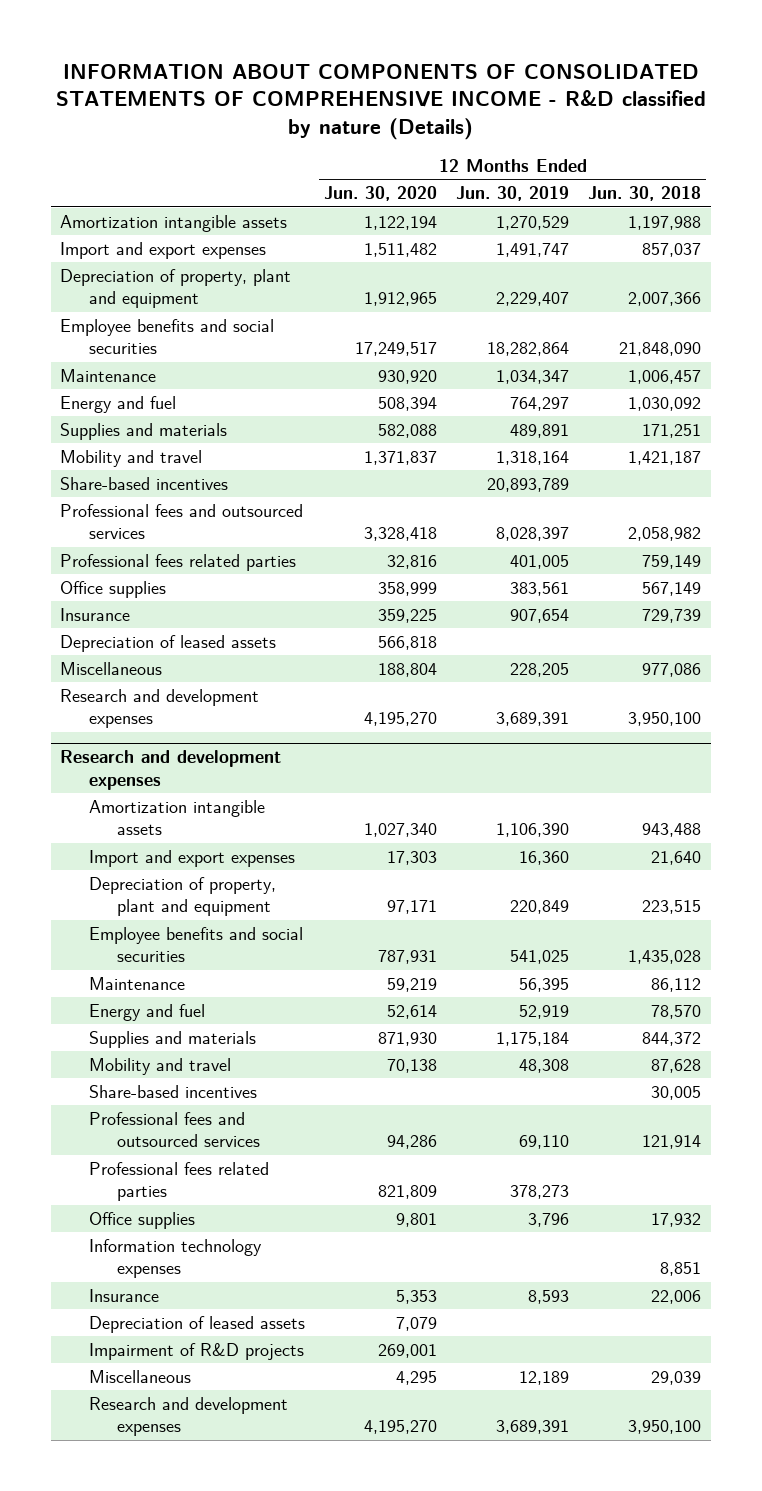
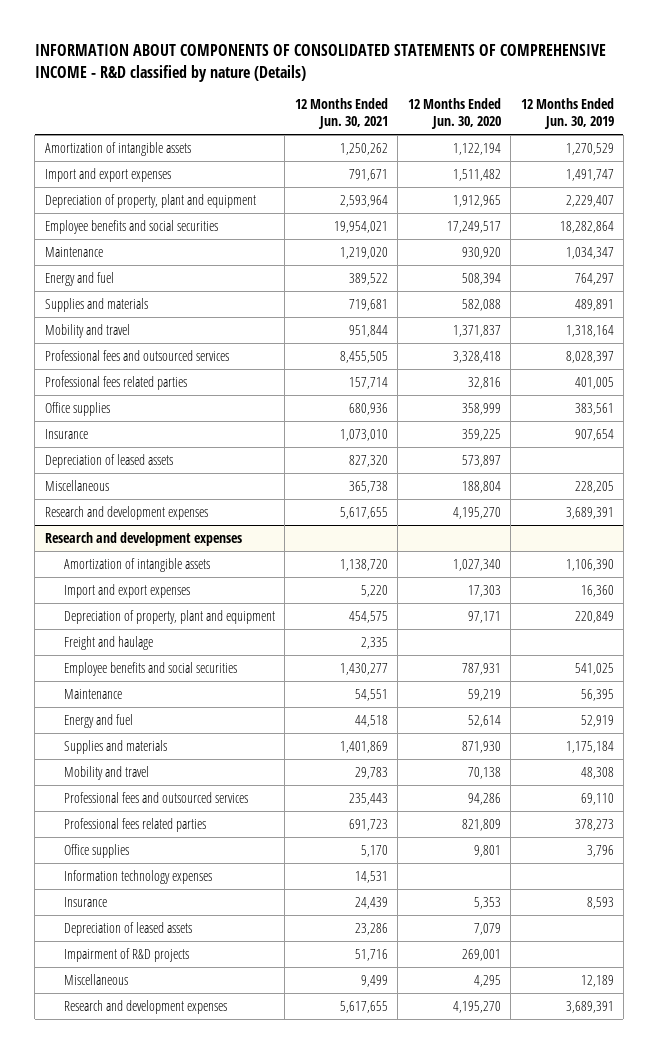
[588,186,702,202] Jun. 30, 2018 -> none
none -> [294,98,388,129] 12 Months Ended Jun. 30, 2021
[60,214,288,232] Amortization intangible assets -> [44,142,191,157] Amortization of intangible assets
[60,476,229,490] Share-based incentives -> none
[377,635,437,650] 566,818 -> [461,455,501,468] 573,897
[88,799,265,836] Amortization intangible assets -> [63,558,210,573] Amortization of intangible assets
none -> [63,636,153,651] Freight and haulage
[88,1084,257,1098] Share-based incentives -> none

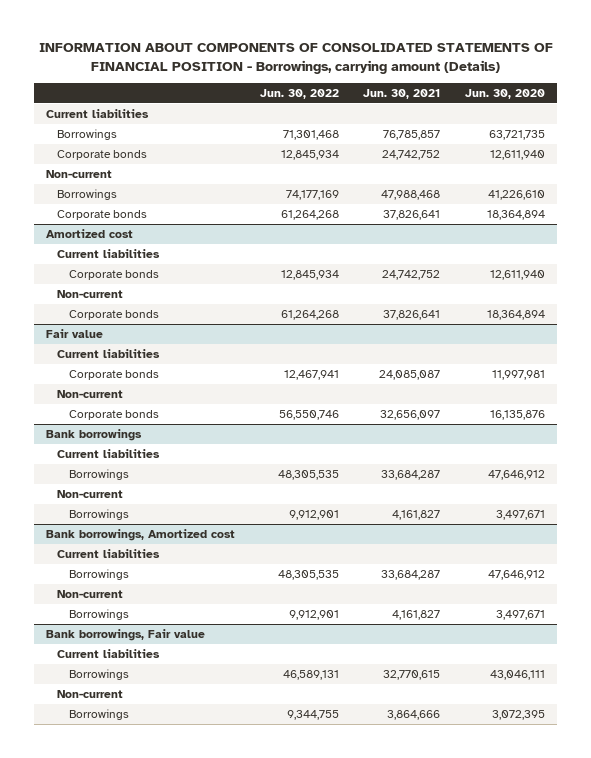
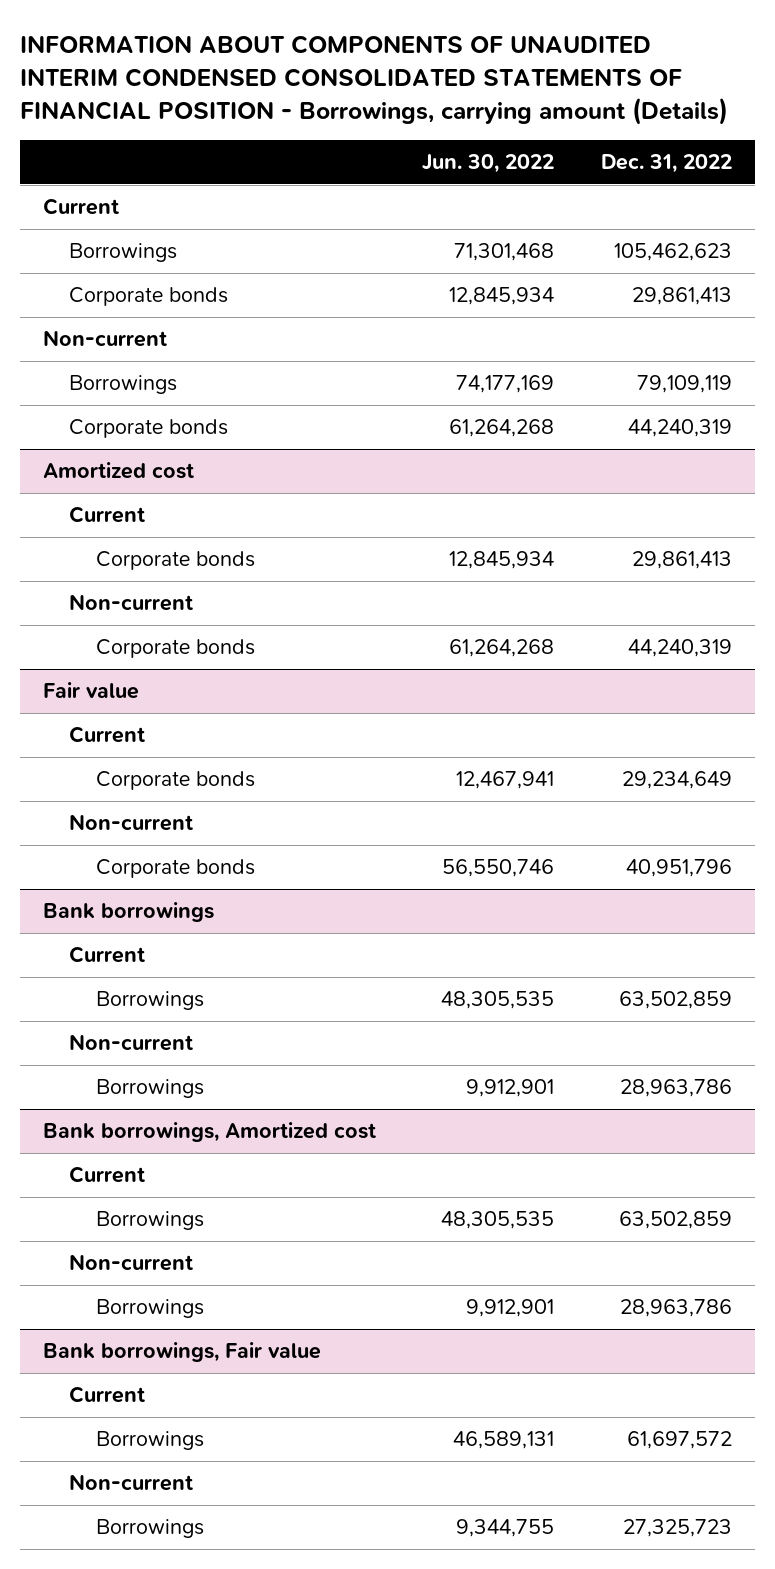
[38,43,553,74] INFORMATION ABOUT COMPONENTS OF CONSOLIDATED STATEMENTS OF FINANCIAL POSITION - Borrowings, carrying amount (Details) -> [19,34,728,125] INFORMATION ABOUT COMPONENTS OF UNAUDITED INTERIM CONDENSED CONSOLIDATED STATEMENTS OF FINANCIAL POSITION - Borrowings, carrying amount (Details)
[363,88,441,99] Jun. 30, 2021 -> none
[465,88,546,99] Jun. 30, 2020 -> none
none -> [600,154,732,174] Dec. 31, 2022
[46,109,150,119] Current liabilities -> [42,198,119,216] Current
[57,249,161,259] Current liabilities -> [69,506,146,524] Current
[57,349,161,359] Current liabilities -> [69,726,146,744] Current
[57,449,161,459] Current liabilities -> [69,946,146,964] Current
[57,549,161,559] Current liabilities -> [69,1166,146,1184] Current
[57,649,161,659] Current liabilities -> [69,1386,146,1404] Current

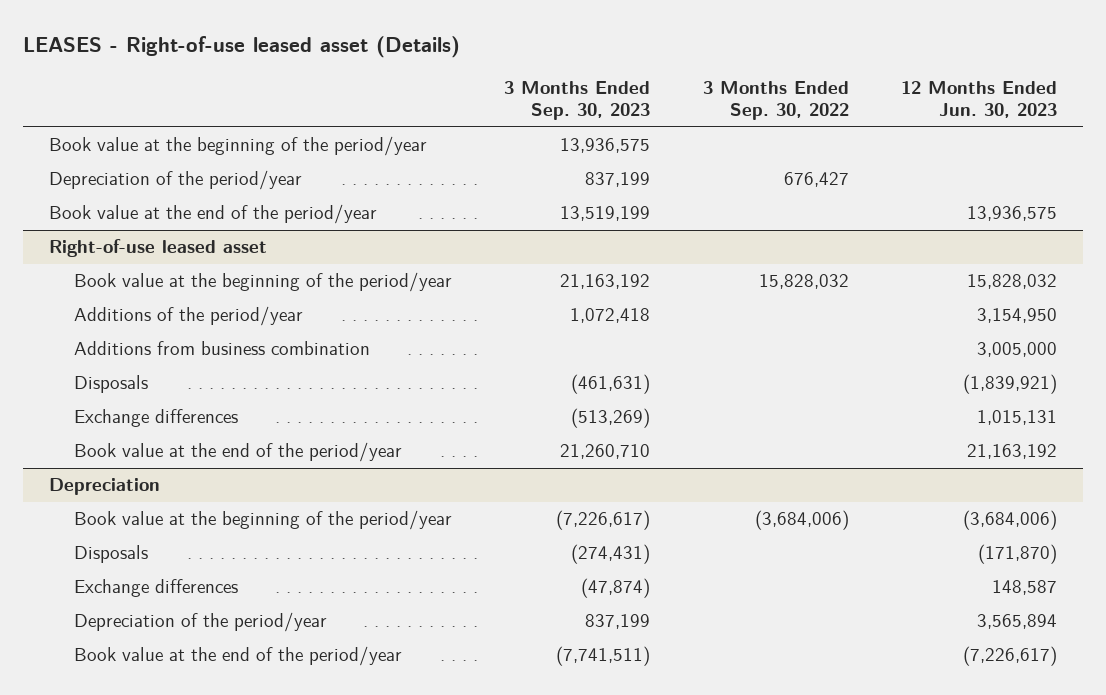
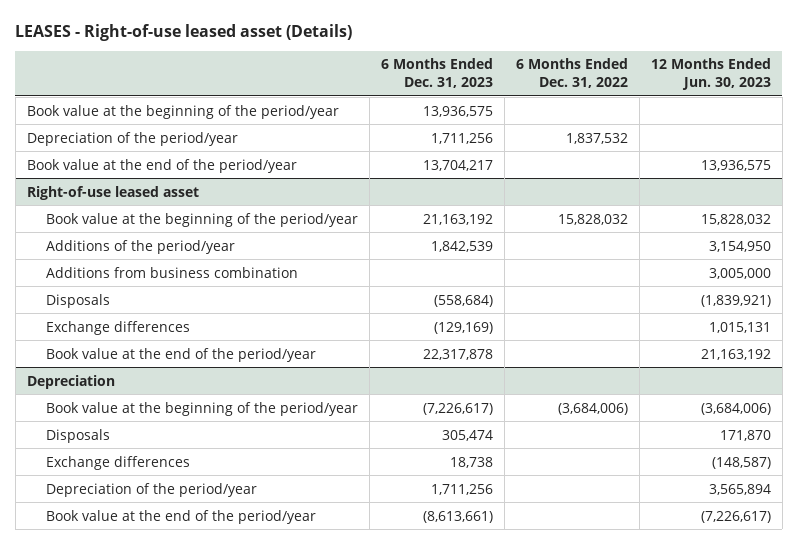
[504,80,651,121] 3 Months Ended Sep. 30, 2023 -> none
[702,80,849,121] 3 Months Ended Sep. 30, 2022 -> none
none -> [380,58,493,88] 6 Months Ended Dec. 31, 2023
none -> [515,58,628,88] 6 Months Ended Dec. 31, 2022
[977,544,1057,565] (171,870) -> [719,429,771,441] 171,870
[991,580,1057,596] 148,587 -> [711,456,771,469] (148,587)

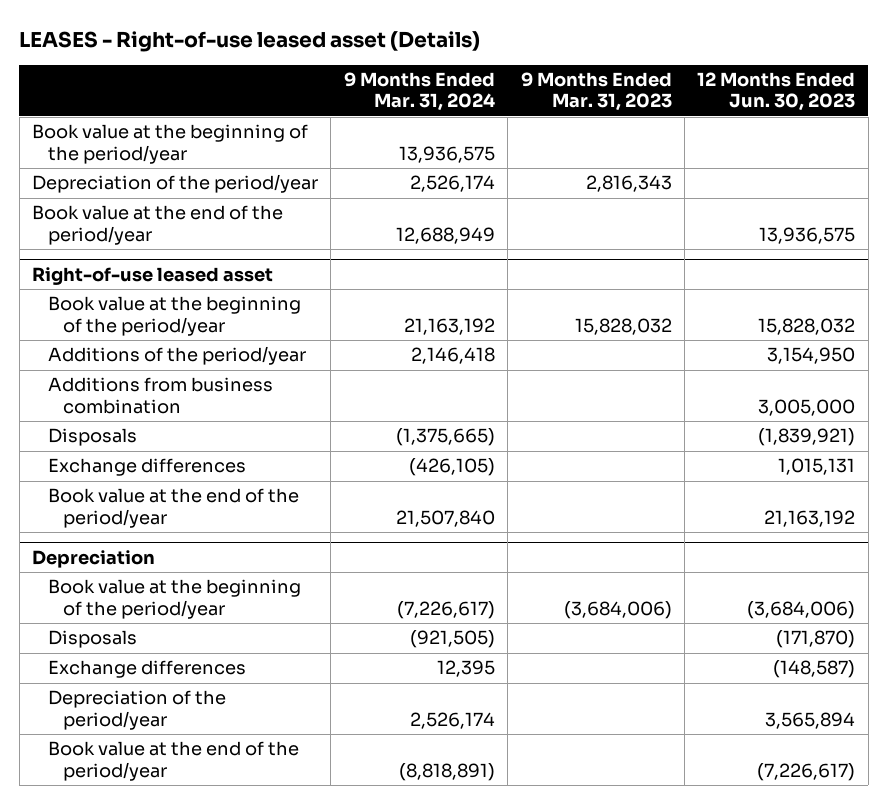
[380,58,493,88] 6 Months Ended Dec. 31, 2023 -> none
[515,58,628,88] 6 Months Ended Dec. 31, 2022 -> none
none -> [343,72,495,112] 9 Months Ended Mar. 31, 2024
none -> [520,72,672,112] 9 Months Ended Mar. 31, 2023
[719,429,771,441] 171,870 -> [776,630,856,649] (171,870)

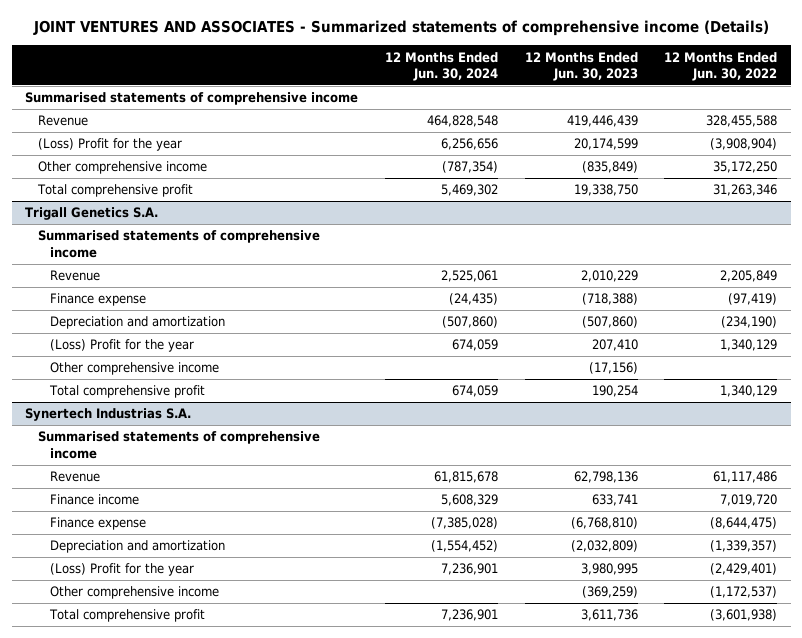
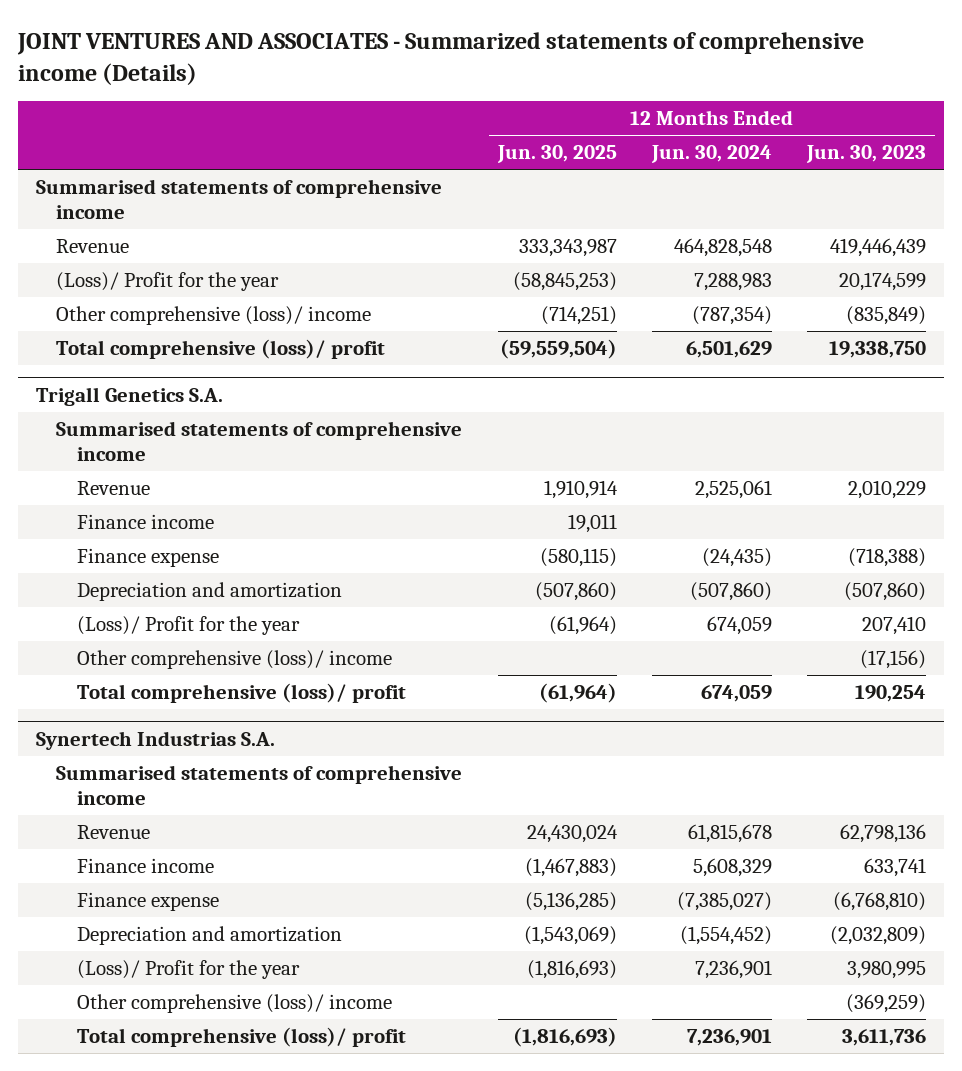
[664,51,778,81] 12 Months Ended Jun. 30, 2022 -> none
none -> [496,145,617,164] Jun. 30, 2025
[37,138,182,152] (Loss) Profit for the year -> [56,271,280,291] (Loss)/ Profit for the year
[440,138,498,151] 6,256,656 -> [694,272,773,291] 7,288,983
[37,161,207,175] Other comprehensive income -> [56,305,372,325] Other comprehensive (loss)/ income
[36,184,193,198] Total comprehensive profit -> [56,338,386,359] Total comprehensive (loss)/ profit
[440,184,498,197] 5,469,302 -> [686,340,773,358] 6,501,629
none -> [77,513,215,529] Finance income
[50,339,195,353] (Loss) Profit for the year -> [77,615,301,635] (Loss)/ Profit for the year
[50,362,220,376] Other comprehensive income -> [77,649,393,669] Other comprehensive (loss)/ income
[49,385,206,399] Total comprehensive profit -> [77,682,407,703] Total comprehensive (loss)/ profit
[430,517,498,530] (7,385,028) -> [677,891,773,911] (7,385,027)
[50,563,195,577] (Loss) Profit for the year -> [77,959,301,979] (Loss)/ Profit for the year
[50,586,220,600] Other comprehensive income -> [77,993,393,1013] Other comprehensive (loss)/ income
[49,609,206,623] Total comprehensive profit -> [77,1026,407,1047] Total comprehensive (loss)/ profit

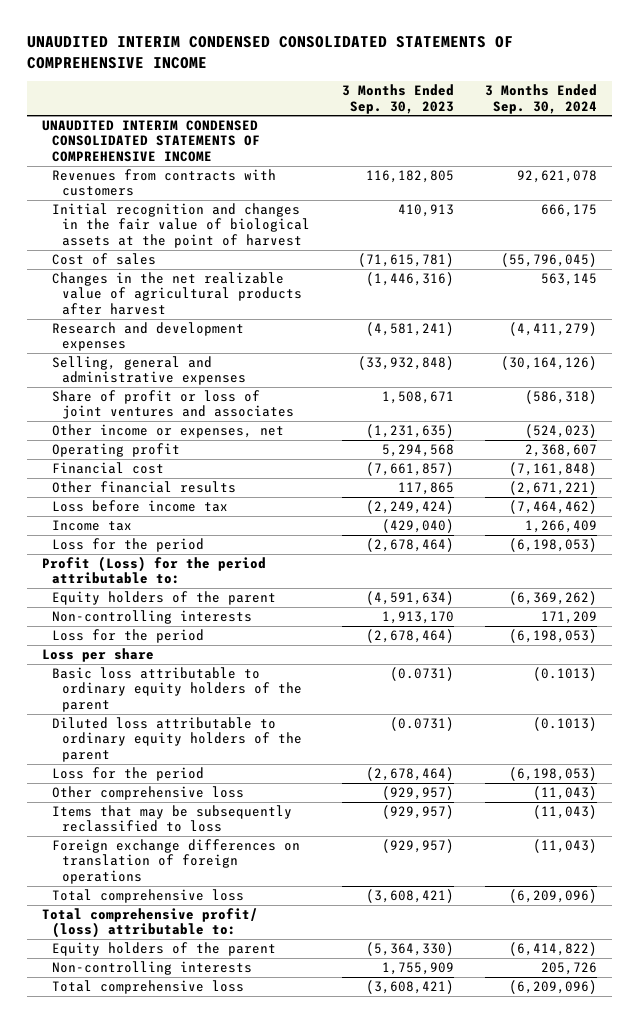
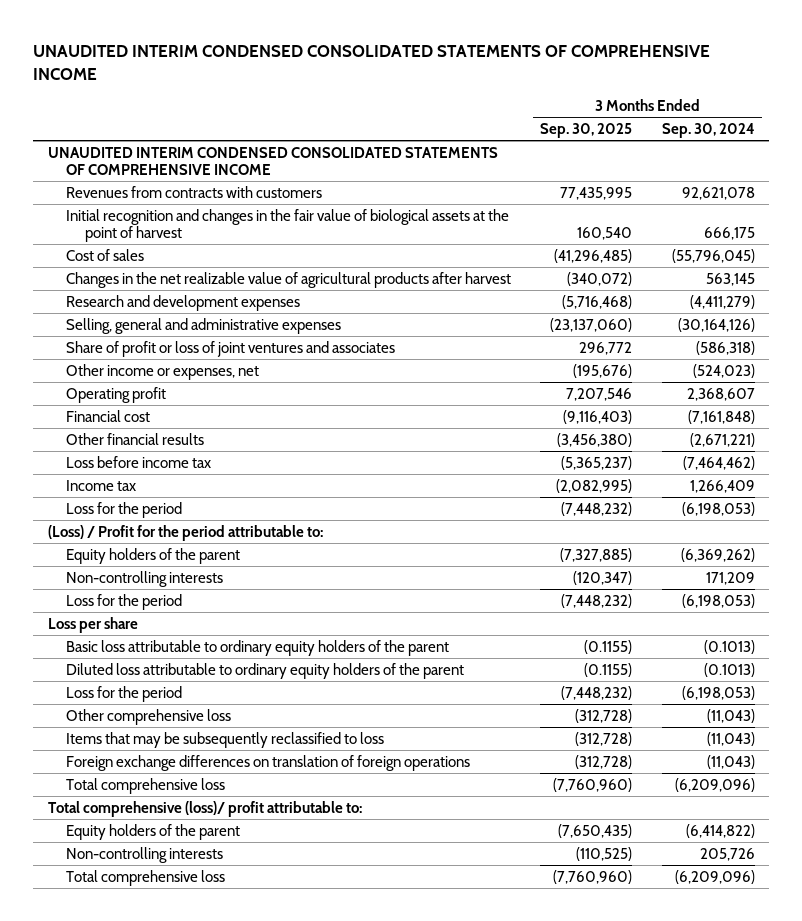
[341,84,454,114] 3 Months Ended Sep. 30, 2023 -> none
none -> [540,122,633,138] Sep. 30, 2025
[42,556,267,585] Profit (Loss) for the period attributable to: -> [47,524,323,541] (Loss) / Profit for the period attributable to:
[42,908,259,939] Total comprehensive profit/ (loss) attributable to: -> [47,800,362,817] Total comprehensive (loss)/ profit attributable to:

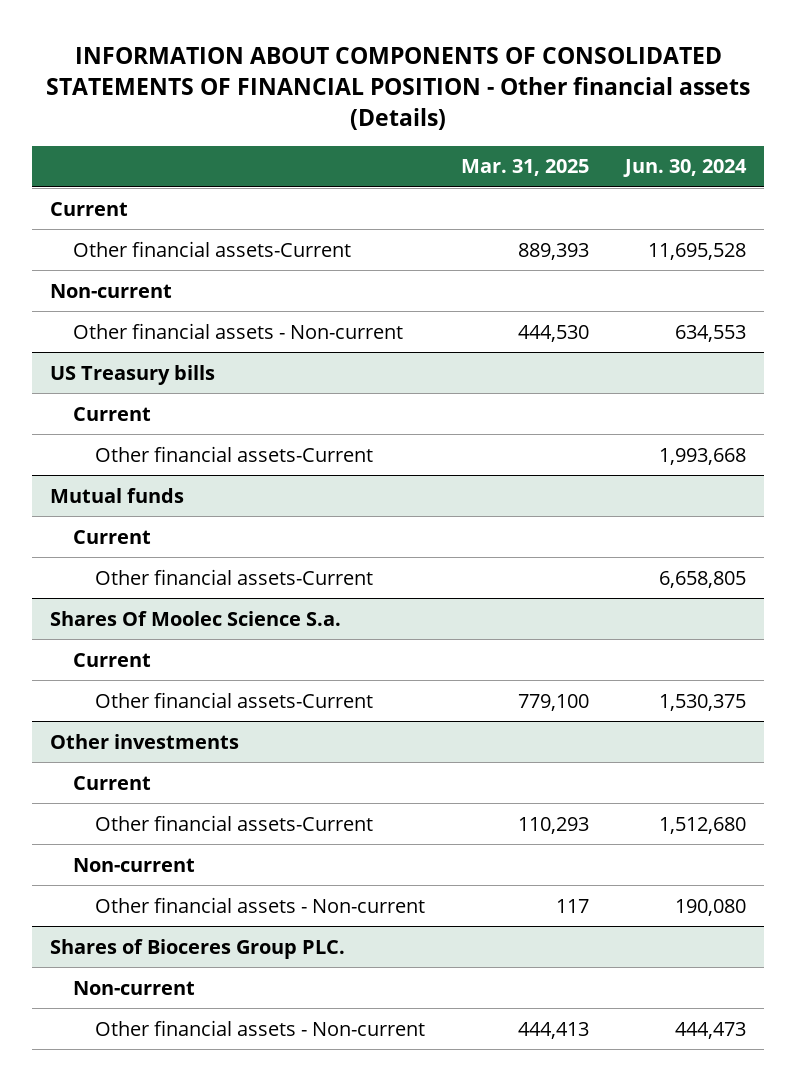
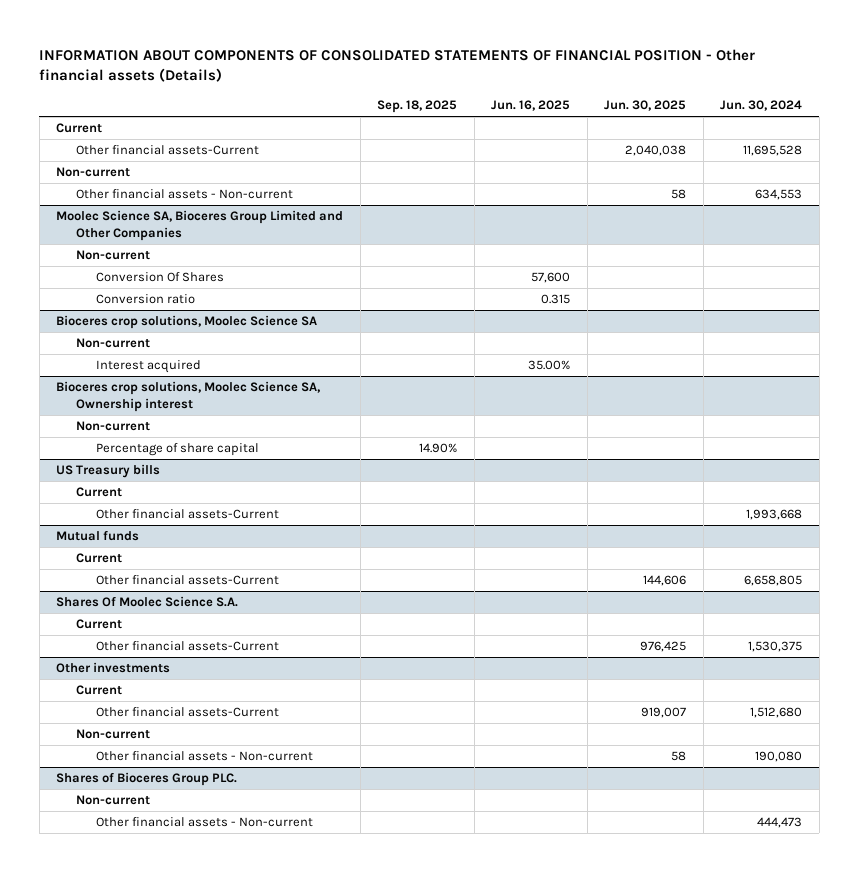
[460,159,589,177] Mar. 31, 2025 -> none
none -> [377,100,458,114] Sep. 18, 2025
none -> [491,100,571,112] Jun. 16, 2025
none -> [604,100,687,112] Jun. 30, 2025
none -> [56,210,344,242] Moolec Science SA, Bioceres Group Limited and Other Companies
none -> [75,250,150,261] Non-current
none -> [95,272,224,283] Conversion Of Shares
none -> [95,294,195,305] Conversion ratio
none -> [56,315,318,330] Bioceres crop solutions, Moolec Science SA
none -> [75,338,150,349] Non-current
none -> [95,360,201,374] Interest acquired
none -> [56,381,321,413] Bioceres crop solutions, Moolec Science SA, Ownership interest
none -> [75,421,150,432] Non-current
none -> [95,443,259,457] Percentage of share capital
[50,610,342,626] Shares Of Moolec Science S.a. -> [56,596,239,608] Shares Of Moolec Science S.A.

